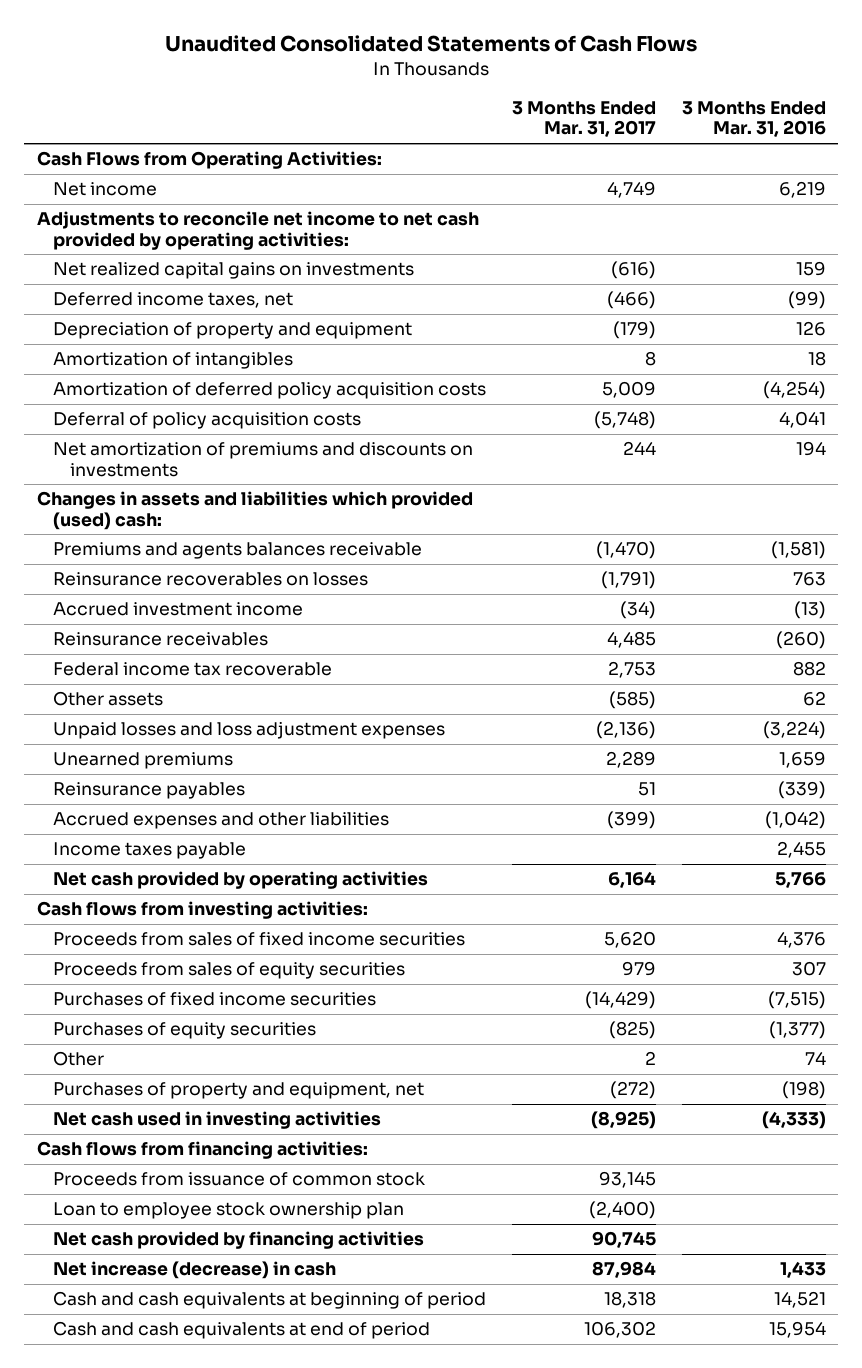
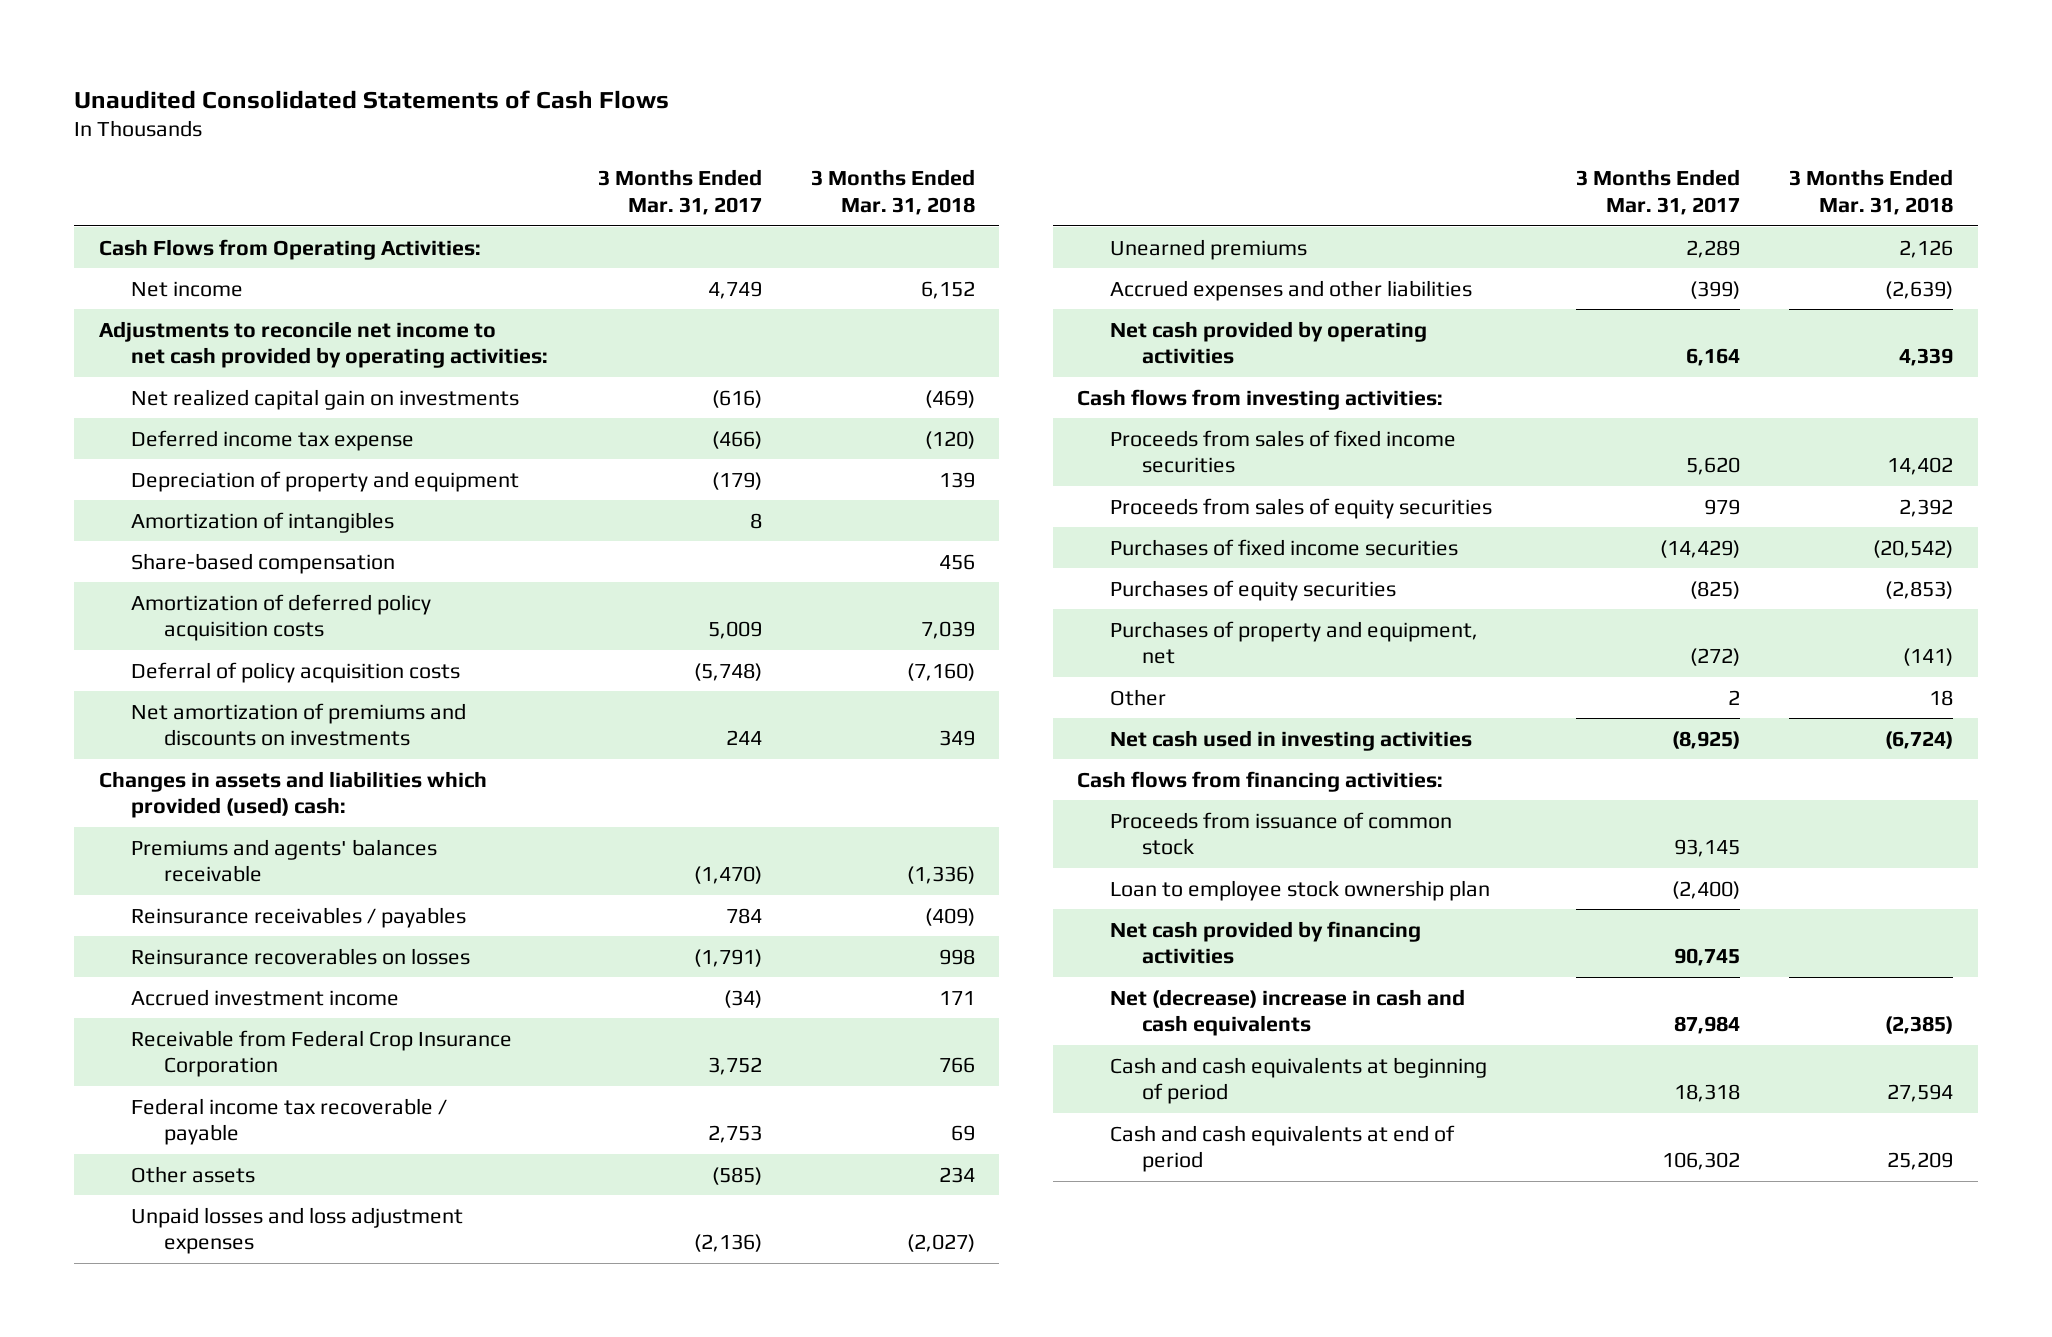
[681,101,826,138] 3 Months Ended Mar. 31, 2016 -> none
none -> [810,169,975,215] 3 Months Ended Mar. 31, 2018
[53,262,415,280] Net realized capital gains on investments -> [131,388,520,410] Net realized capital gain on investments
[53,292,294,309] Deferred income taxes, net -> [131,429,415,451] Deferred income tax expense
none -> [131,552,396,574] Share-based compensation
[53,542,423,560] Premiums and agents balances receivable -> [131,838,438,883] Premiums and agents' balances receivable
none -> [131,906,467,928] Reinsurance receivables / payables
[53,632,269,647] Reinsurance receivables -> none
none -> [131,1029,513,1078] Receivable from Federal Crop Insurance Corporation
[53,662,333,677] Federal income tax recoverable -> [131,1097,448,1146] Federal income tax recoverable / payable
[53,782,246,800] Reinsurance payables -> none
[53,842,247,860] Income taxes payable -> none
[53,1051,105,1067] Other -> [1109,688,1166,706] Other
[53,1261,337,1280] Net increase (decrease) in cash -> [1109,988,1465,1037] Net (decrease) increase in cash and cash equivalents

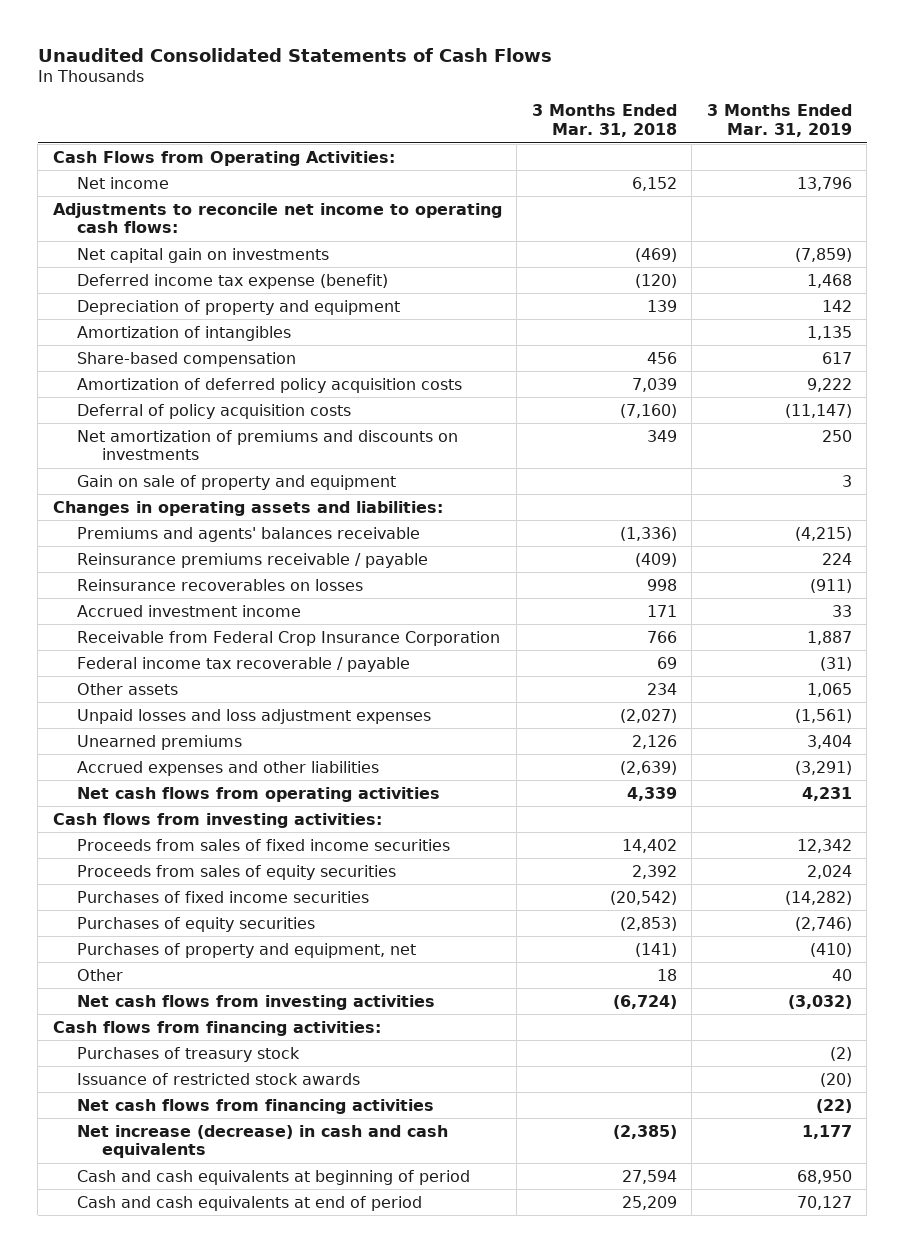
[597,169,762,215] 3 Months Ended Mar. 31, 2017 -> none
none -> [706,104,852,138] 3 Months Ended Mar. 31, 2019
[98,320,549,369] Adjustments to reconcile net income to net cash provided by operating activities: -> [52,202,502,234] Adjustments to reconcile net income to operating cash flows:
[131,388,520,410] Net realized capital gain on investments -> [77,247,330,263] Net capital gain on investments
[131,429,415,451] Deferred income tax expense -> [77,273,389,289] Deferred income tax expense (benefit)
none -> [77,474,397,490] Gain on sale of property and equipment
[98,770,487,819] Changes in assets and liabilities which provided (used) cash: -> [52,500,443,516] Changes in operating assets and liabilities:
[131,906,467,928] Reinsurance receivables / payables -> [77,552,429,568] Reinsurance premiums receivable / payable
[1109,320,1427,365] Net cash provided by operating activities -> [77,786,441,802] Net cash flows from operating activities
[1109,729,1472,751] Net cash used in investing activities -> [77,994,436,1010] Net cash flows from investing activities
[1109,879,1490,901] Loan to employee stock ownership plan -> none
none -> [77,1046,301,1062] Purchases of treasury stock
[1109,811,1452,856] Proceeds from issuance of common stock -> [77,1072,361,1085] Issuance of restricted stock awards
[1109,920,1421,965] Net cash provided by financing activities -> [77,1098,435,1114] Net cash flows from financing activities
[1109,988,1465,1037] Net (decrease) increase in cash and cash equivalents -> [77,1124,449,1159] Net increase (decrease) in cash and cash equivalents

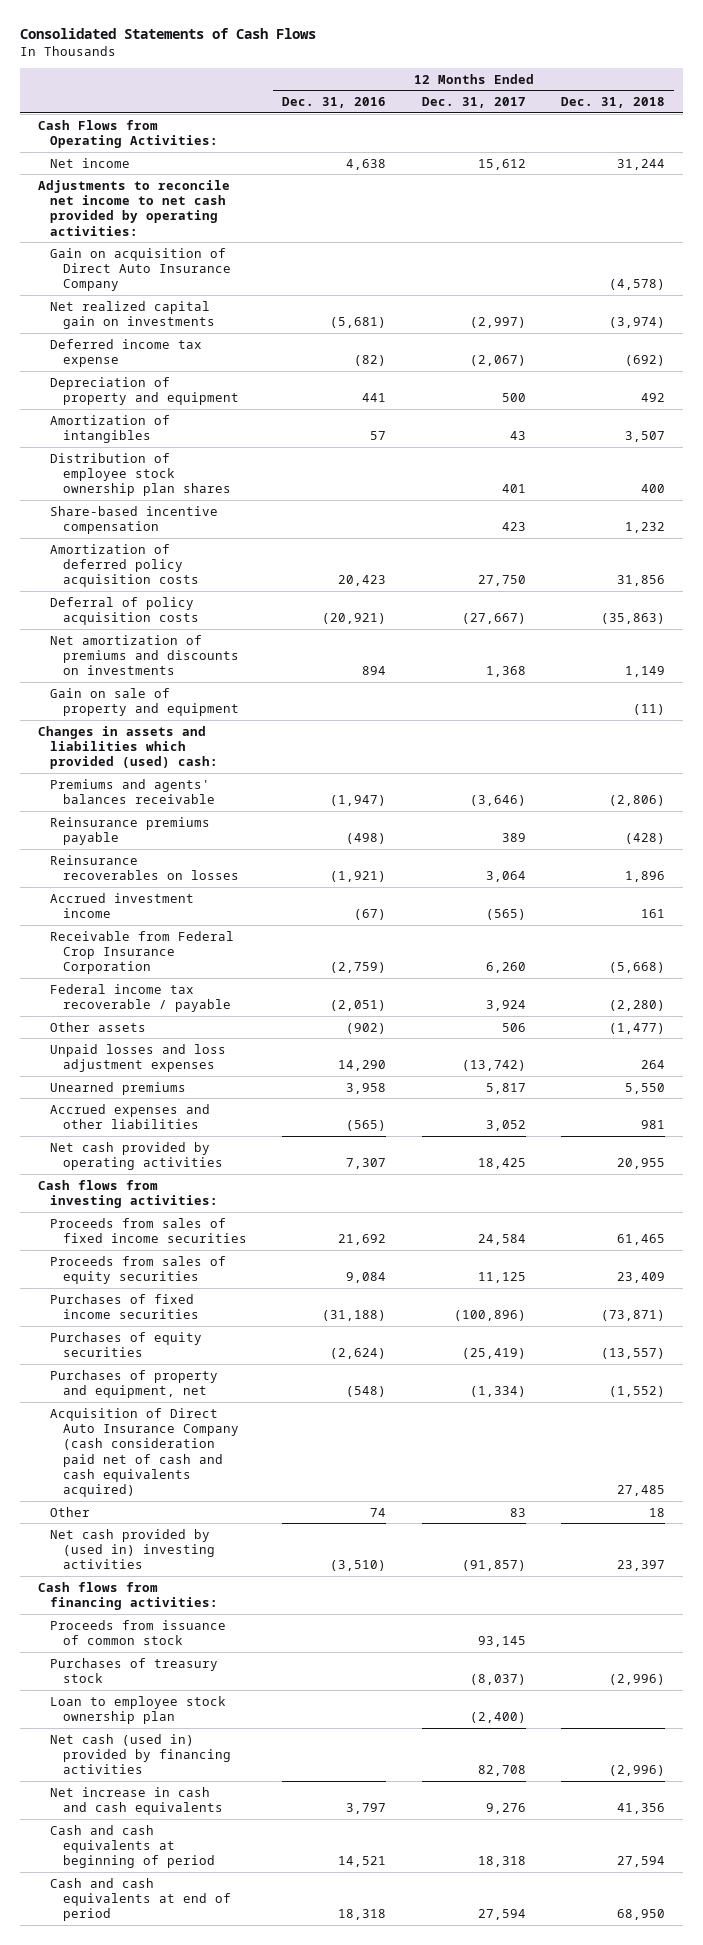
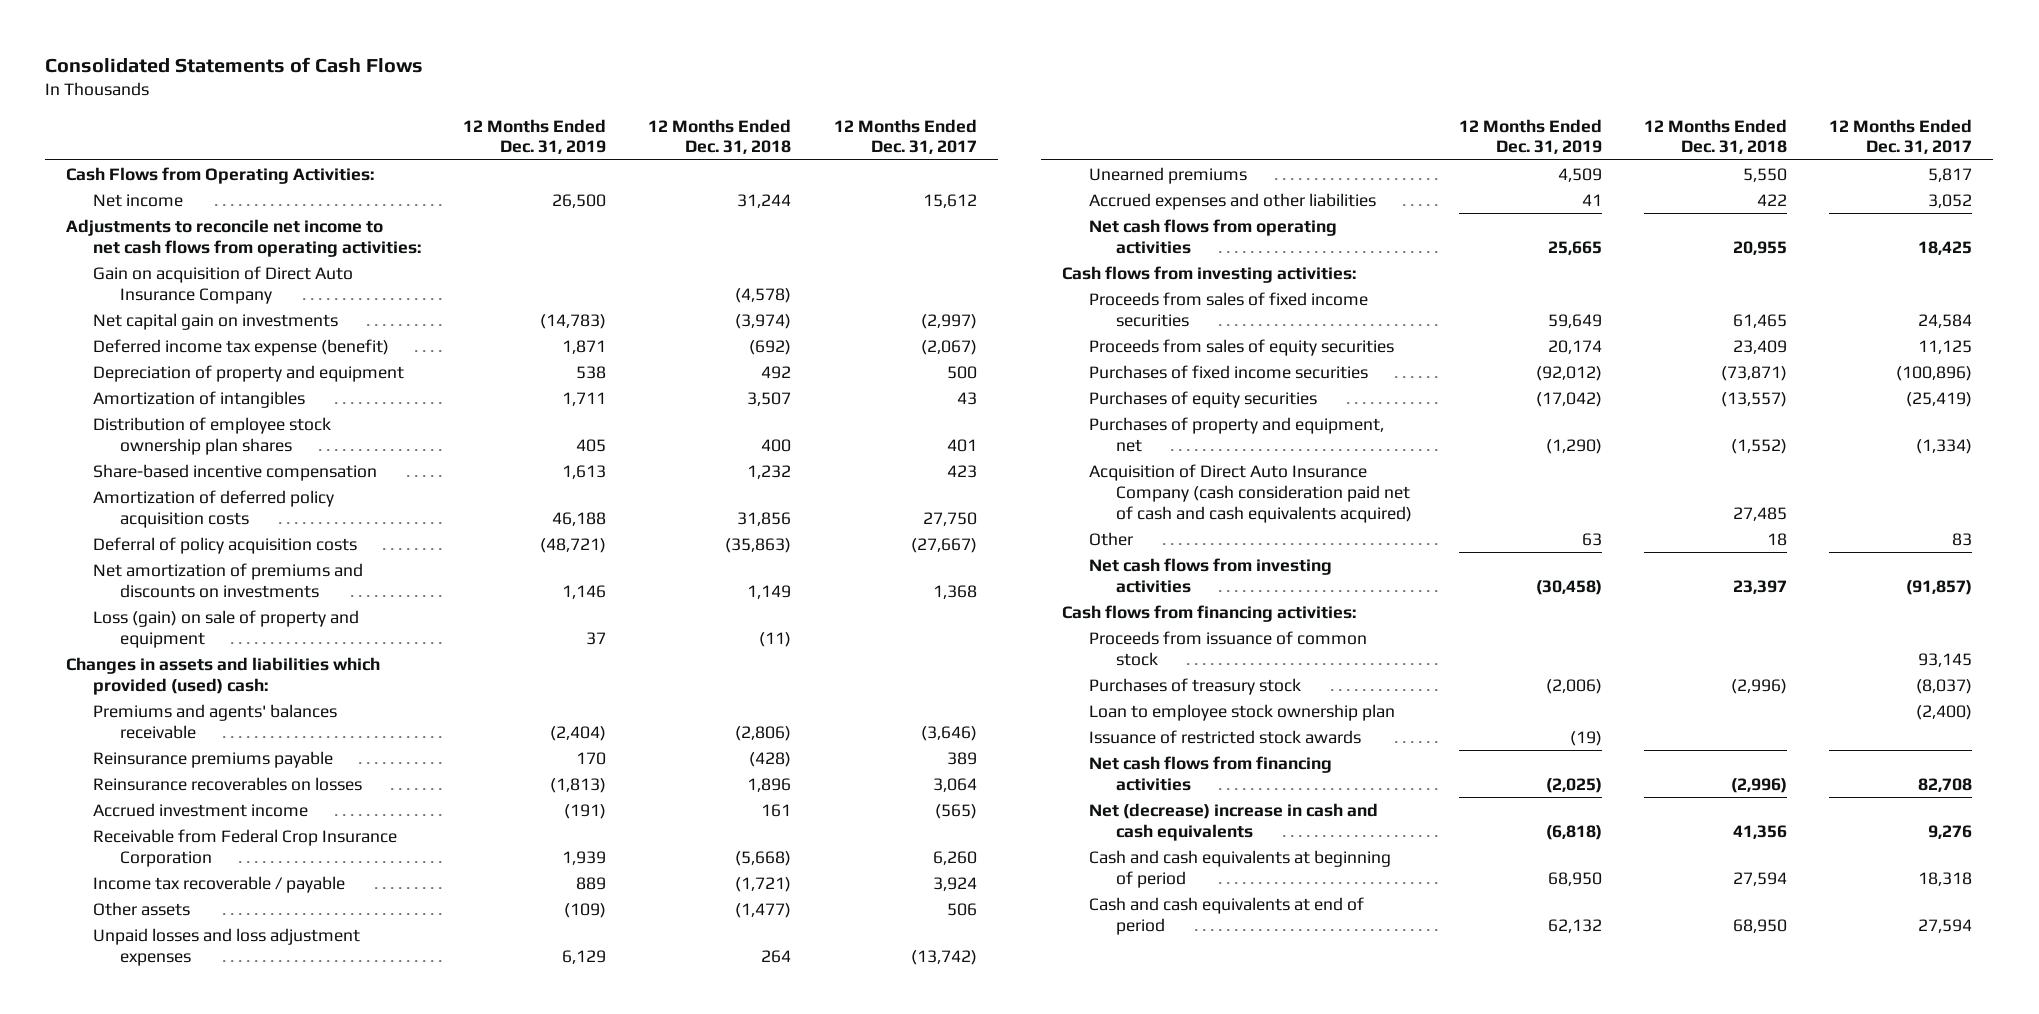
[282,96,387,108] Dec. 31, 2016 -> none
none -> [463,118,607,155] 12 Months Ended Dec. 31, 2019
[37,179,230,236] Adjustments to reconcile net income to net cash provided by operating activities: -> [66,218,422,257] Adjustments to reconcile net income to net cash flows from operating activities:
[50,300,215,329] Net realized capital gain on investments -> [93,312,339,330] Net capital gain on investments
[50,338,203,367] Deferred income tax expense -> [93,338,390,356] Deferred income tax expense (benefit)
[50,687,239,716] Gain on sale of property and equipment -> [93,609,360,648] Loss (gain) on sale of property and equipment
[50,983,231,1012] Federal income tax recoverable / payable -> [93,875,346,893] Income tax recoverable / payable
[608,999,665,1011] (2,280) -> [735,876,792,892] (1,721)
[640,1119,665,1129] 981 -> [1757,193,1788,206] 422
[50,1141,223,1170] Net cash provided by operating activities -> [1088,218,1337,254] Net cash flows from operating activities
[50,1528,215,1570] Net cash provided by (used in) investing activities -> [1088,557,1332,593] Net cash flows from investing activities
none -> [1088,729,1361,744] Issuance of restricted stock awards
[50,1733,231,1775] Net cash (used in) provided by financing activities -> [1088,755,1332,791] Net cash flows from financing activities
[50,1786,223,1815] Net increase in cash and cash equivalents -> [1088,802,1378,841] Net (decrease) increase in cash and cash equivalents

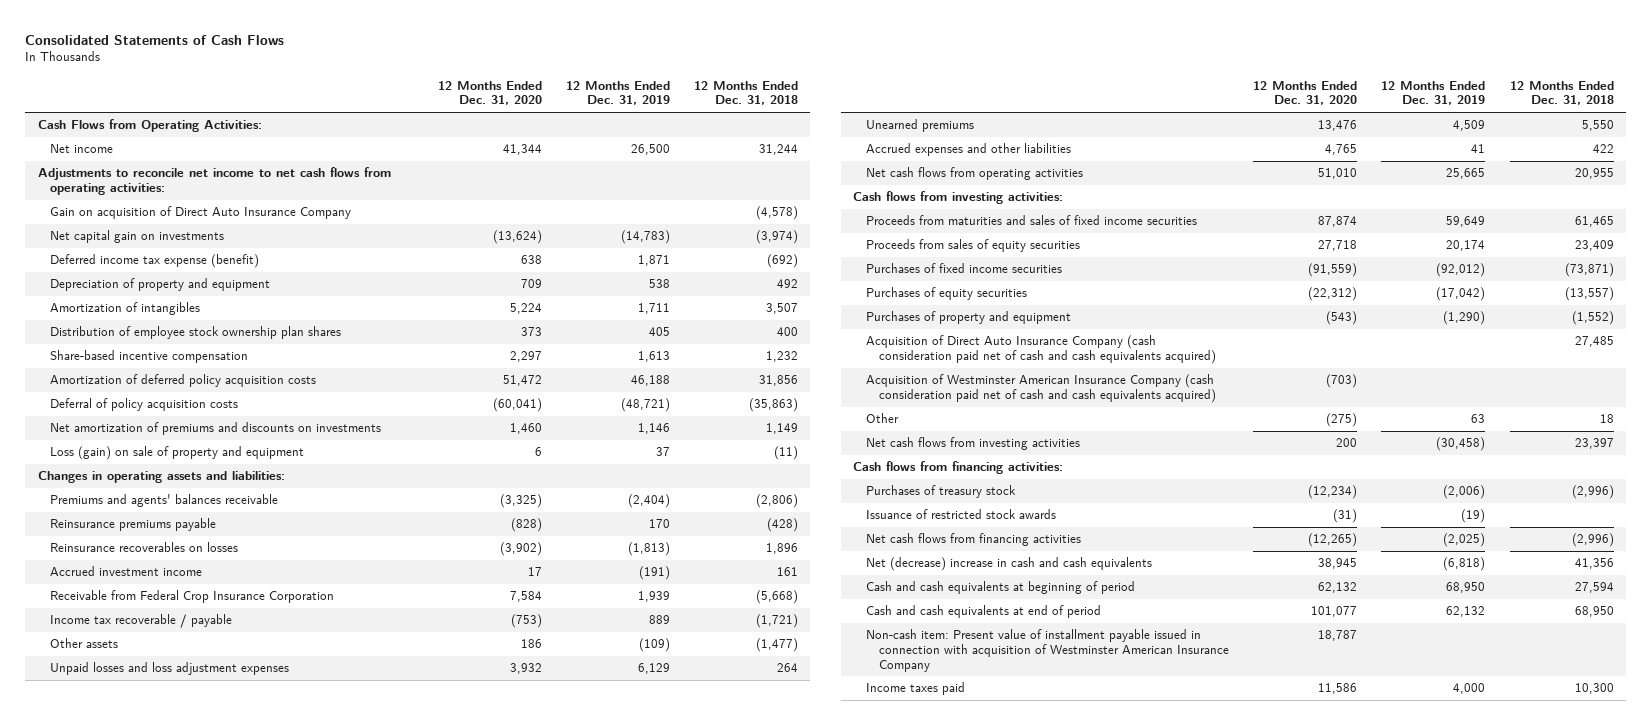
[833,118,977,155] 12 Months Ended Dec. 31, 2017 -> none
none -> [437,80,542,106] 12 Months Ended Dec. 31, 2020
[66,656,381,695] Changes in assets and liabilities which provided (used) cash: -> [37,471,285,484] Changes in operating assets and liabilities:
[1088,291,1368,327] Proceeds from sales of fixed income securities -> [865,215,1197,226] Proceeds from maturities and sales of fixed income securities
[1088,416,1384,452] Purchases of property and equipment, net -> [865,311,1071,325] Purchases of property and equipment
none -> [865,374,1216,403] Acquisition of Westminster American Insurance Company (cash consideration paid net of cash and cash equivalents acquired)
[1088,630,1367,666] Proceeds from issuance of common stock -> none
[1088,703,1395,721] Loan to employee stock ownership plan -> none
none -> [865,629,1229,672] Non-cash item: Present value of installment payable issued in connection with acquisition of Westminster American Insurance Company
none -> [865,682,965,696] Income taxes paid

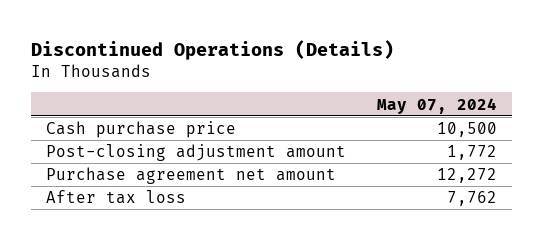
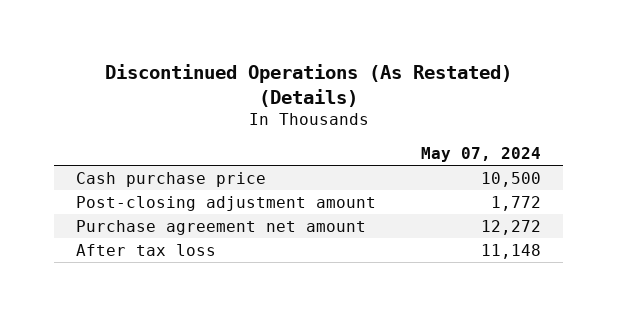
[31,39,395,60] Discontinued Operations (Details) -> [104,63,512,107] Discontinued Operations (As Restated) (Details)
[447,191,498,207] 7,762 -> [480,243,541,259] 11,148

